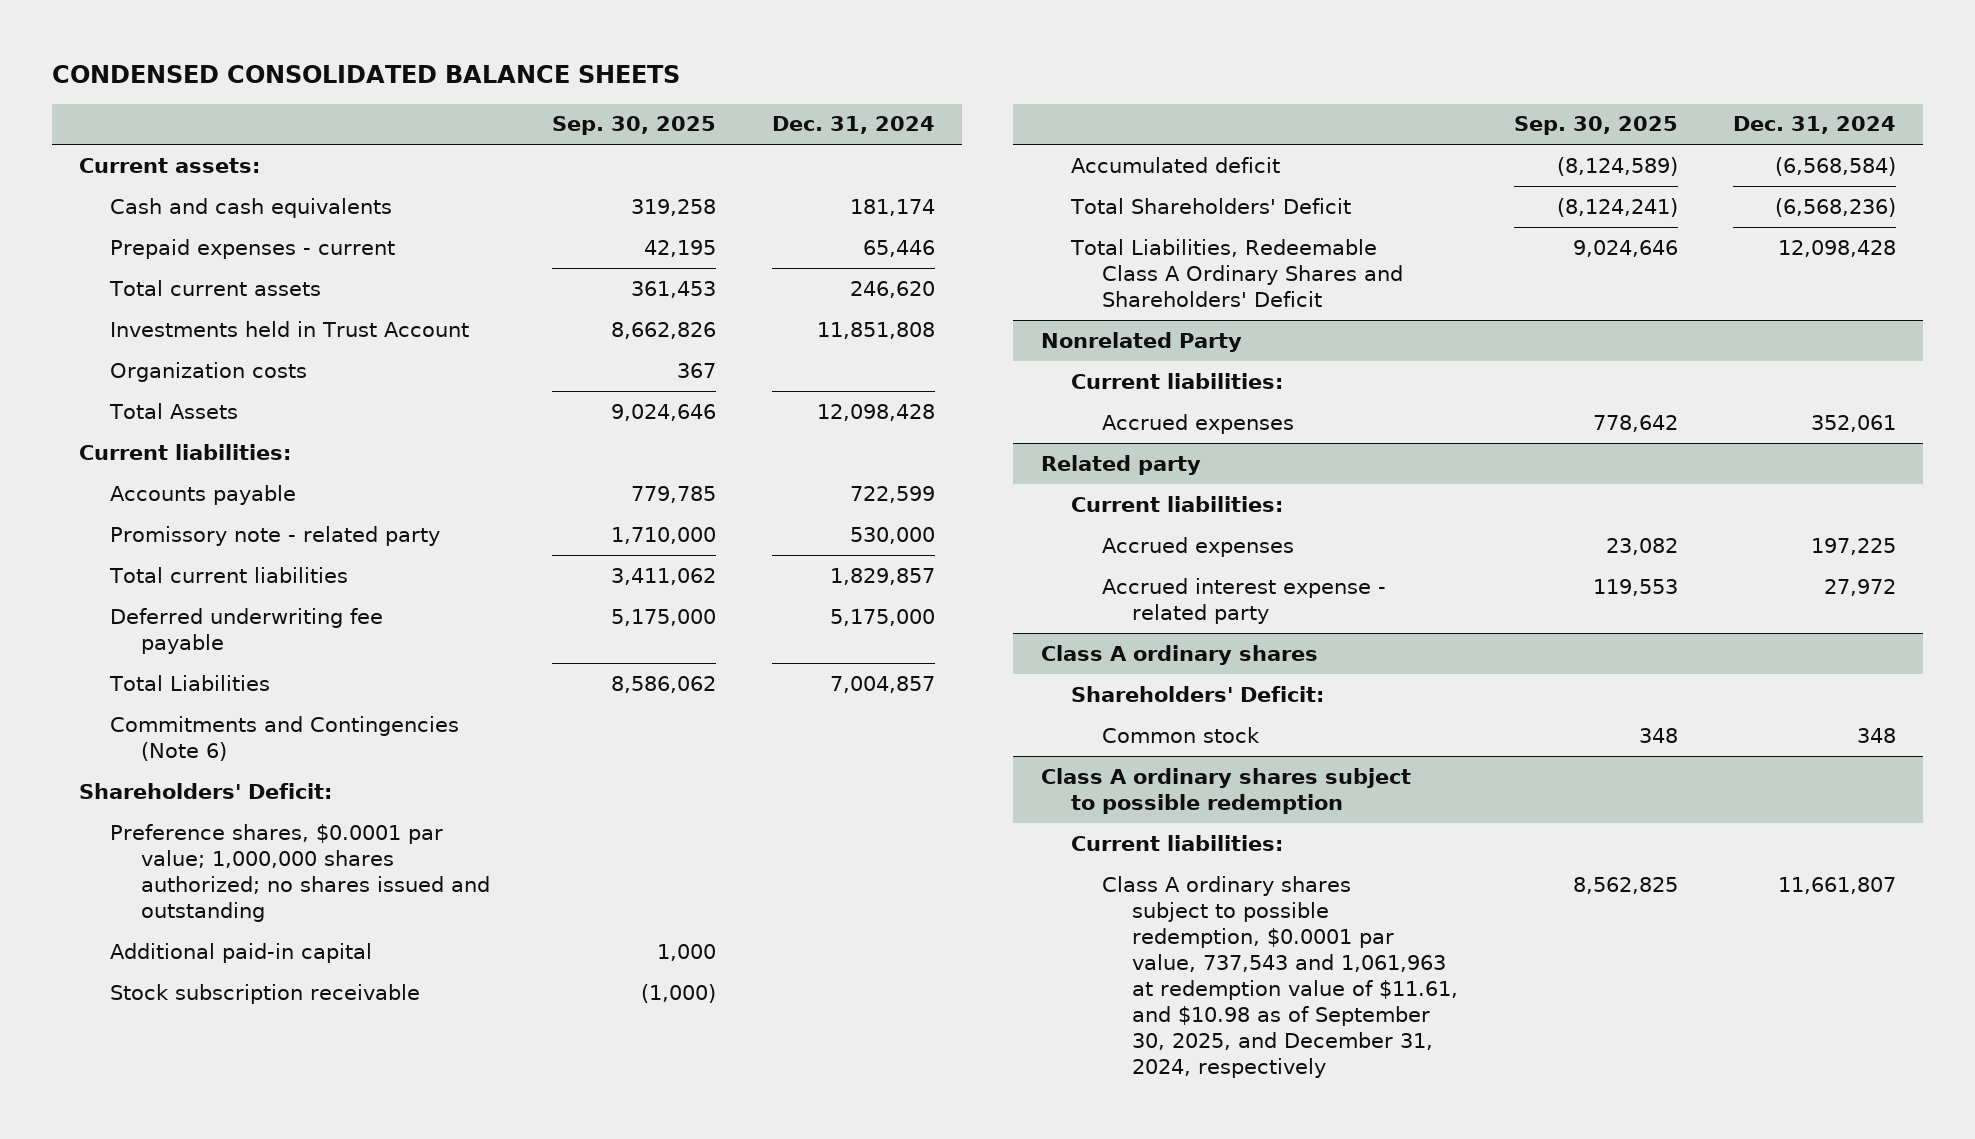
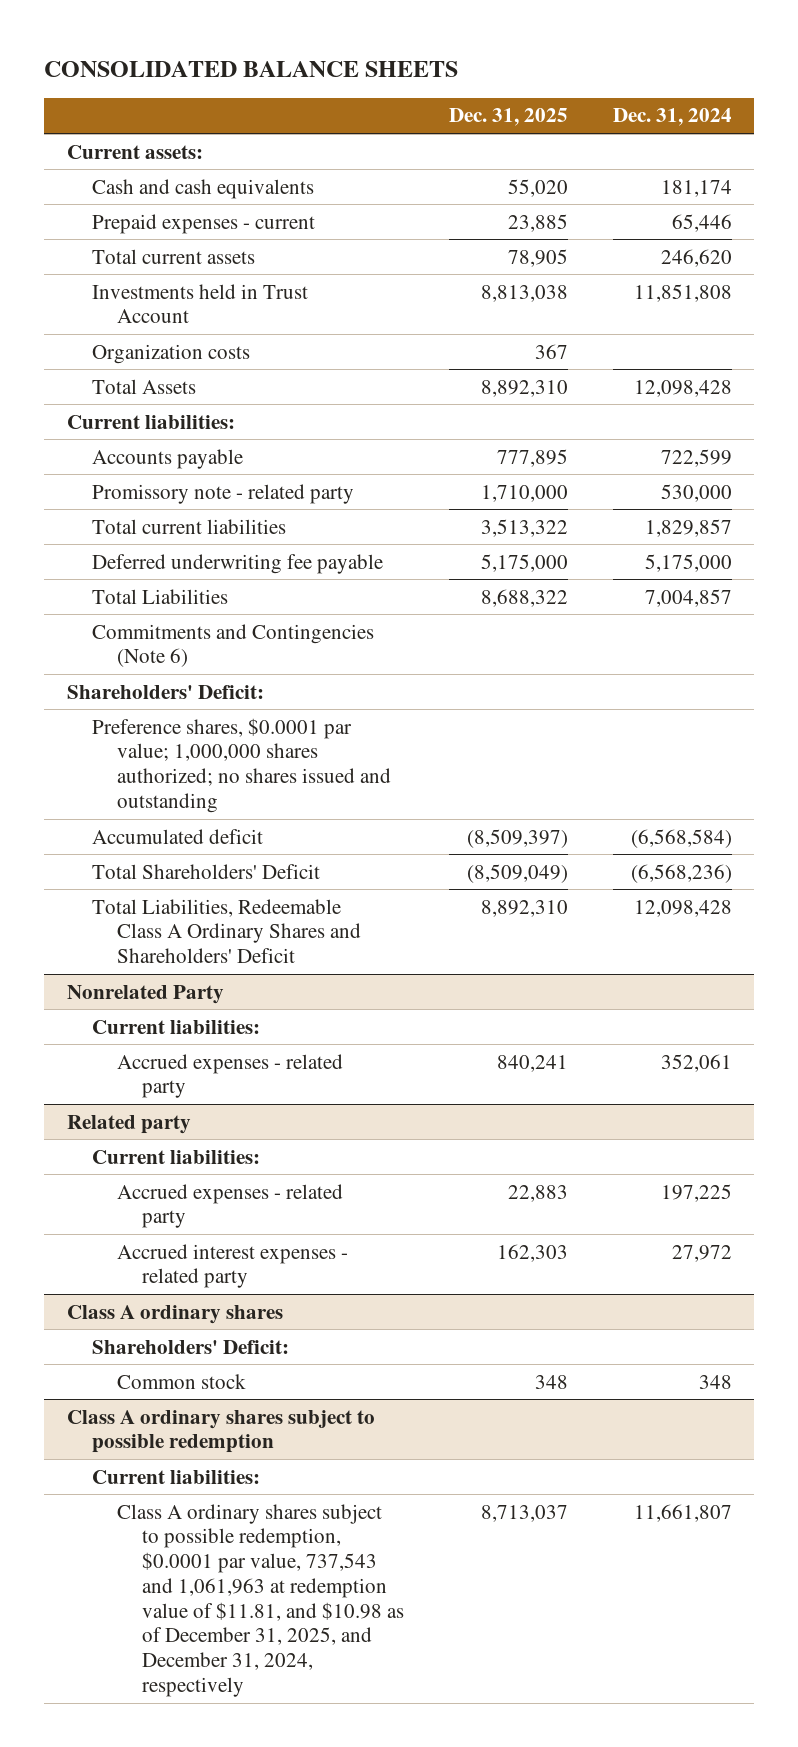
[51,65,680,84] CONDENSED CONSOLIDATED BALANCE SHEETS -> [44,60,459,77] CONSOLIDATED BALANCE SHEETS
[552,116,717,136] Sep. 30, 2025 -> none
none -> [448,108,568,127] Dec. 31, 2025
[109,942,372,963] Additional paid-in capital -> none
[109,983,420,1004] Stock subscription receivable -> none
[1101,413,1294,434] Accrued expenses -> [116,1053,343,1099] Accrued expenses - related party
[1101,536,1294,557] Accrued expenses -> [116,1183,343,1229] Accrued expenses - related party
[1101,577,1386,624] Accrued interest expense - related party -> [116,1243,348,1289] Accrued interest expenses - related party
[1101,875,1459,1078] Class A ordinary shares subject to possible redemption, $0.0001 par value, 737,543 and 1,061,963 at redemption value of $11.61, and $10.98 as of September 30, 2025, and December 31, 2024, respectively -> [116,1503,404,1697] Class A ordinary shares subject to possible redemption, $0.0001 par value, 737,543 and 1,061,963 at redemption value of $11.81, and $10.98 as of December 31, 2025, and December 31, 2024, respectively

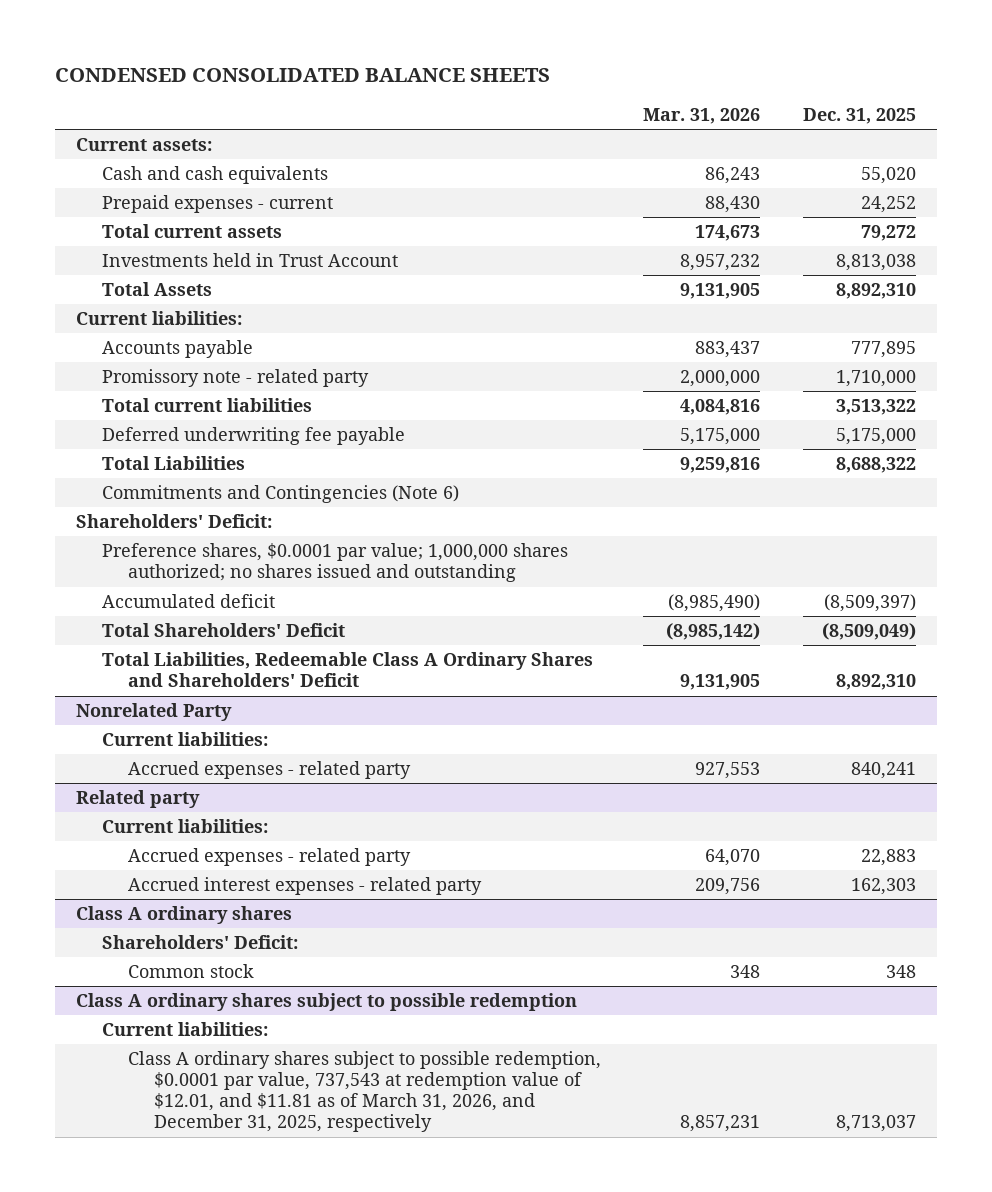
[44,60,459,77] CONSOLIDATED BALANCE SHEETS -> [54,68,550,83] CONDENSED CONSOLIDATED BALANCE SHEETS
[612,108,732,127] Dec. 31, 2024 -> none
none -> [643,108,761,125] Mar. 31, 2026
[507,213,568,232] 23,885 -> [860,196,916,214] 24,252
[507,248,568,267] 78,905 -> [860,225,916,242] 79,272
[91,343,250,364] Organization costs -> none
[116,1503,404,1697] Class A ordinary shares subject to possible redemption, $0.0001 par value, 737,543 and 1,061,963 at redemption value of $11.81, and $10.98 as of December 31, 2025, and December 31, 2024, respectively -> [127,1051,601,1133] Class A ordinary shares subject to possible redemption, $0.0001 par value, 737,543 at redemption value of $12.01, and $11.81 as of March 31, 2026, and December 31, 2025, respectively

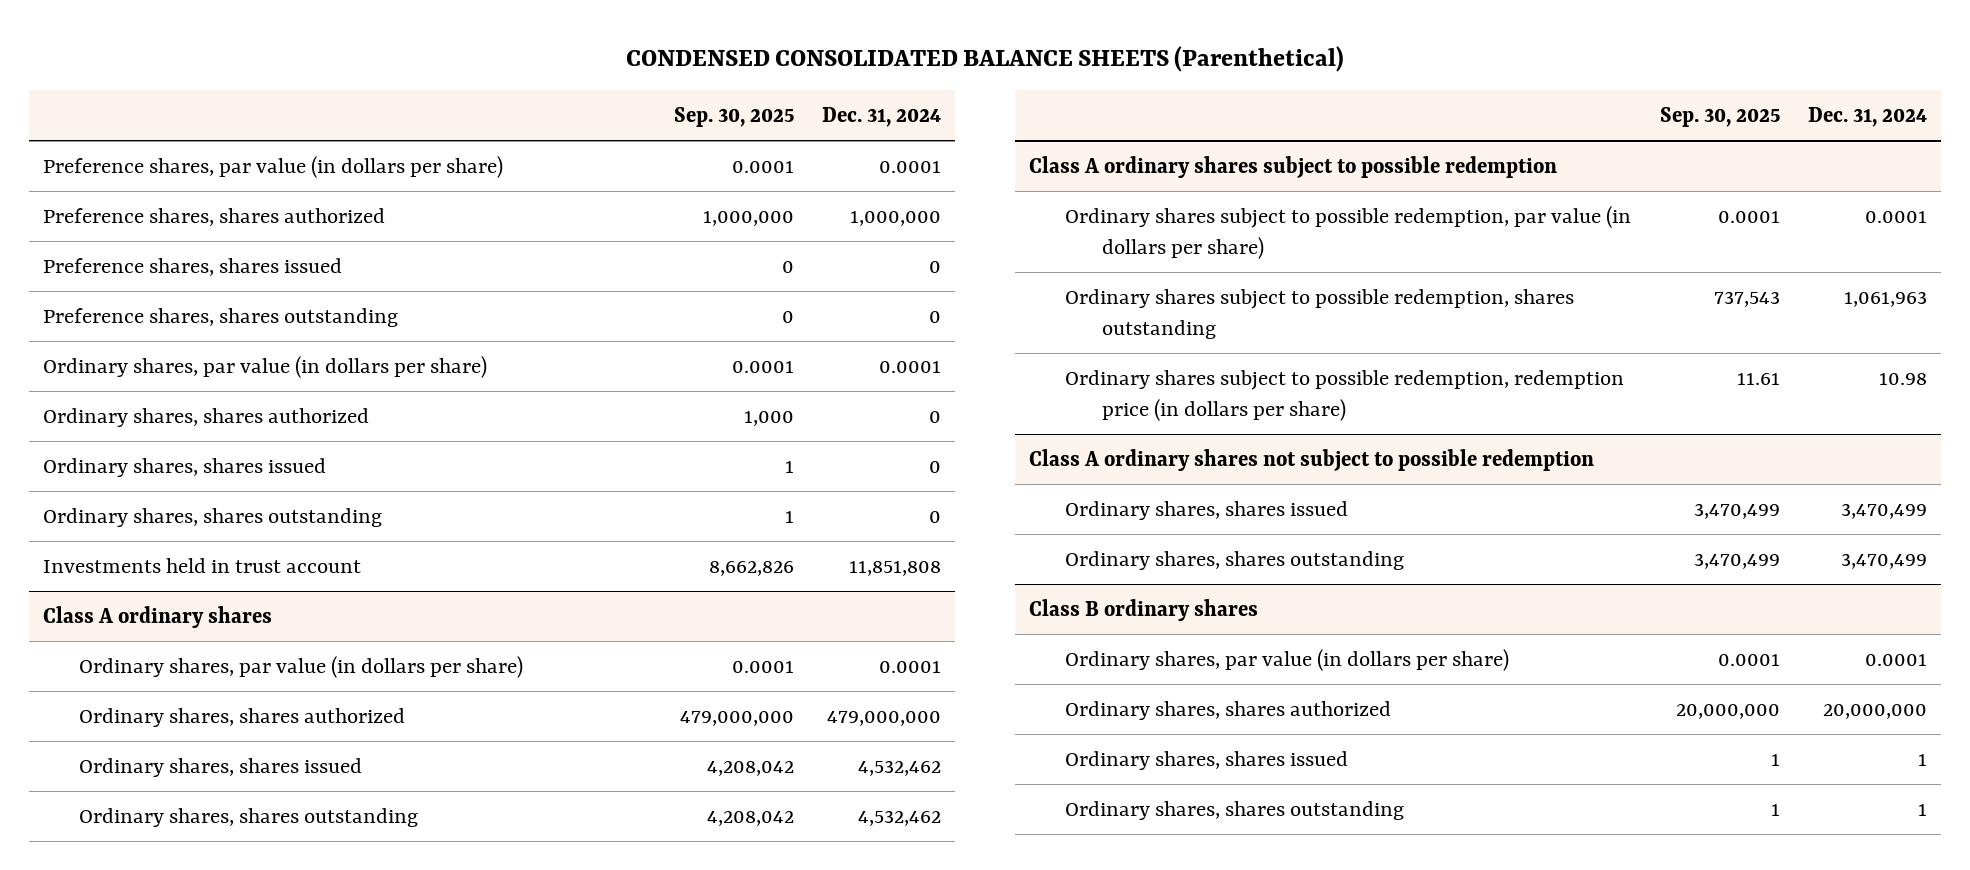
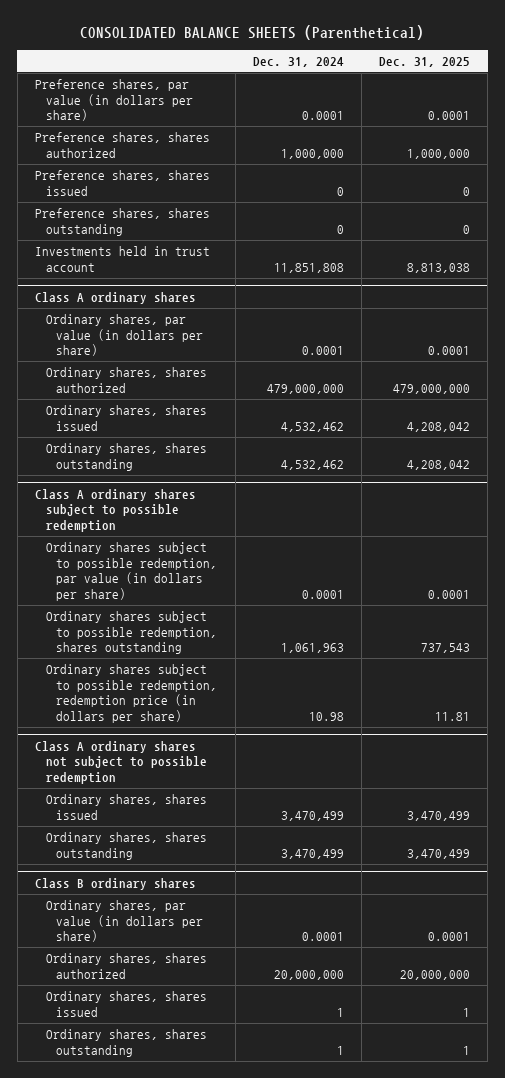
[626,46,1345,73] CONDENSED CONSOLIDATED BALANCE SHEETS (Parenthetical) -> [80,25,425,41] CONSOLIDATED BALANCE SHEETS (Parenthetical)
[673,107,794,128] Sep. 30, 2025 -> none
none -> [378,56,470,67] Dec. 31, 2025
[43,355,488,378] Ordinary shares, par value (in dollars per share) -> none
[43,407,370,427] Ordinary shares, shares authorized -> none
[43,457,327,477] Ordinary shares, shares issued -> none
[43,507,383,527] Ordinary shares, shares outstanding -> none

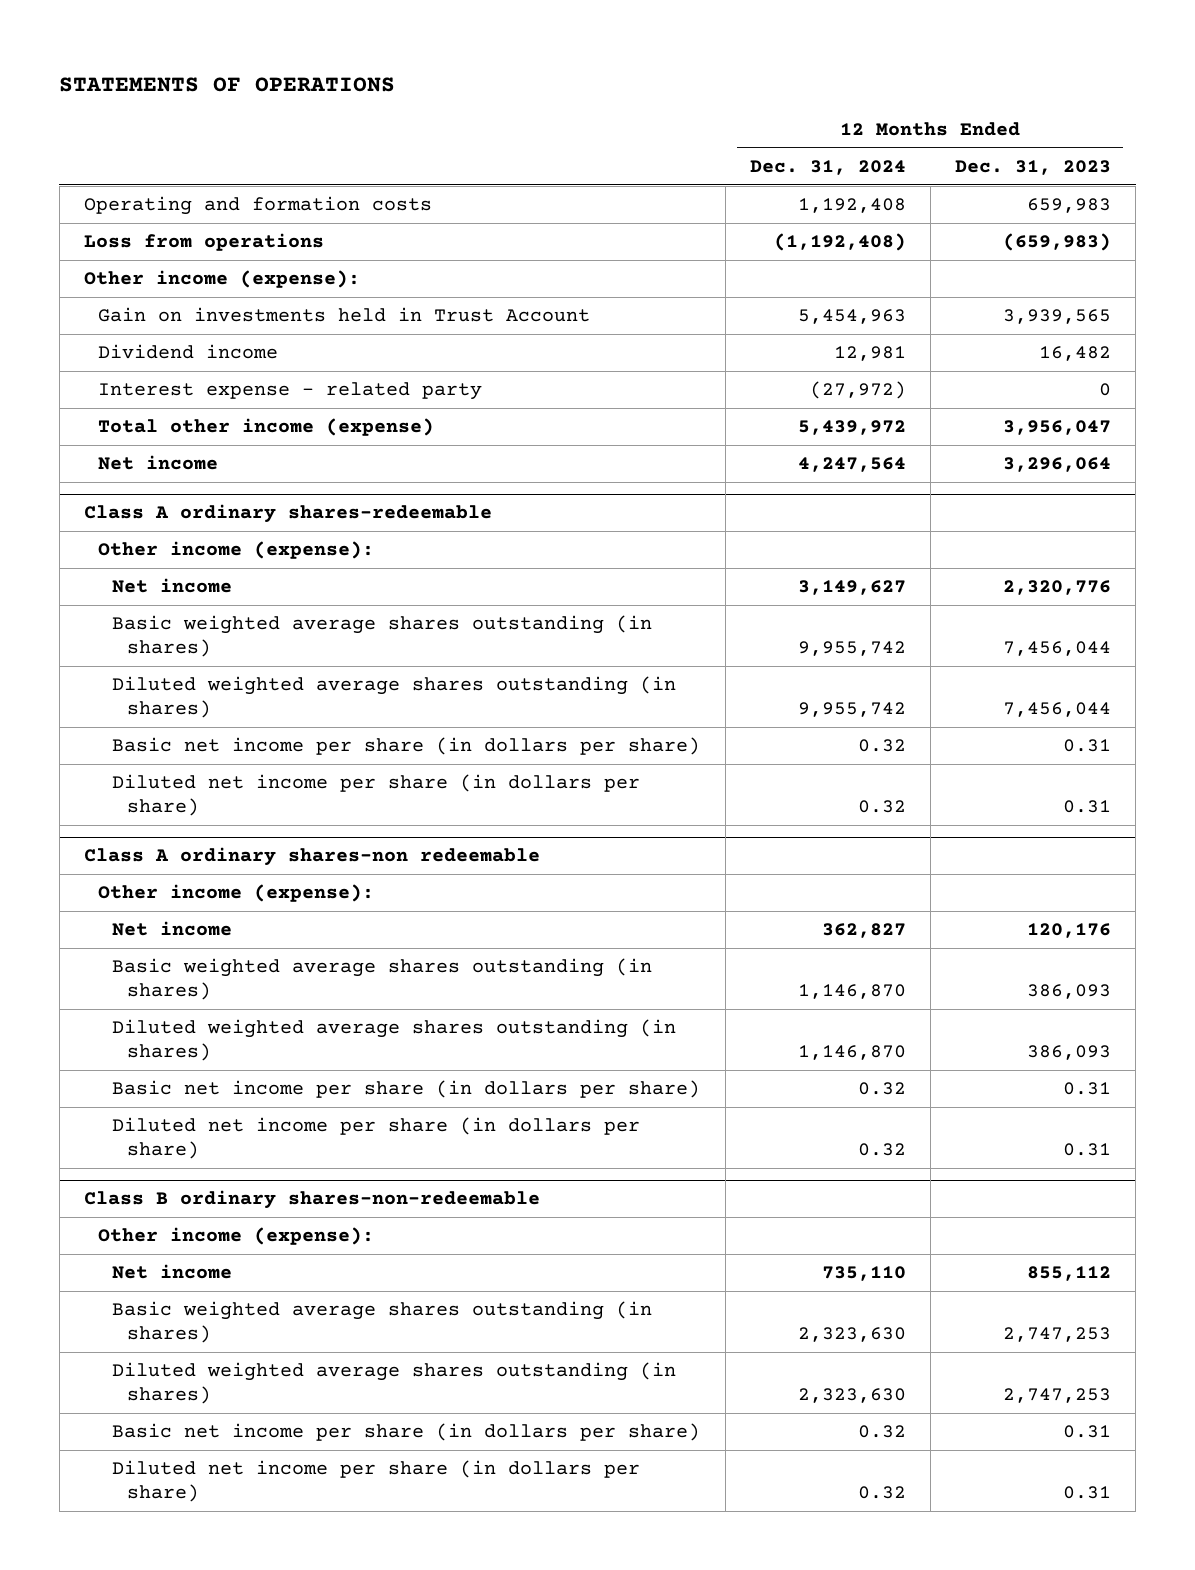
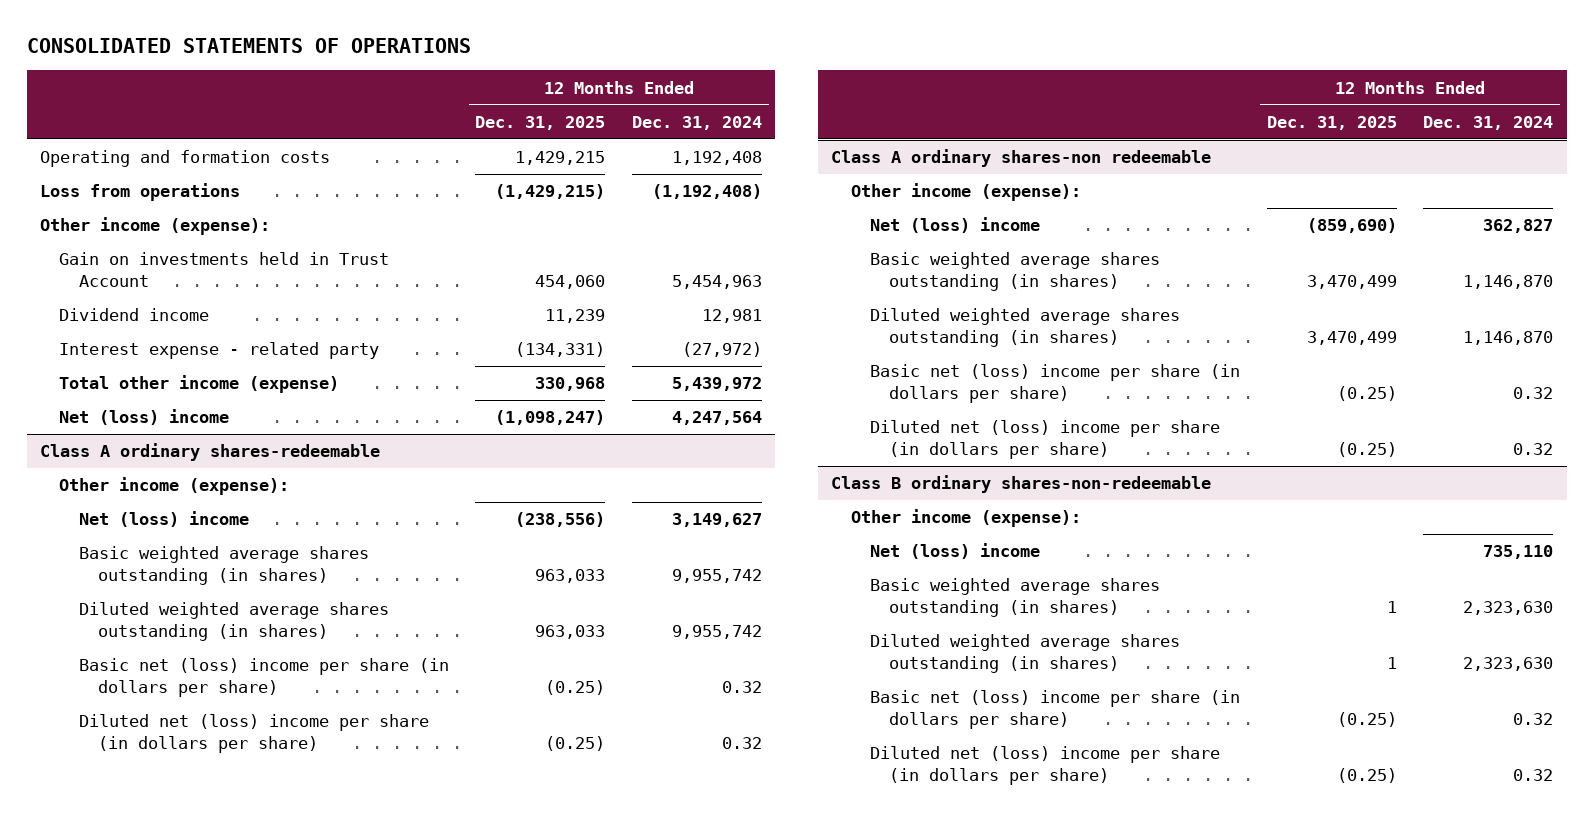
[59,76,396,92] STATEMENTS OF OPERATIONS -> [26,38,471,54] CONSOLIDATED STATEMENTS OF OPERATIONS
[955,160,1112,176] Dec. 31, 2023 -> none
none -> [475,115,606,130] Dec. 31, 2025
[98,455,219,471] Net income -> [59,409,230,426] Net (loss) income
[112,578,233,594] Net income -> [78,511,249,528] Net (loss) income
[112,737,701,756] Basic net income per share (in dollars per share) -> [78,658,449,698] Basic net (loss) income per share (in dollars per share)
[112,774,641,817] Diluted net income per share (in dollars per share) -> [78,714,429,754] Diluted net (loss) income per share (in dollars per share)
[112,921,233,937] Net income -> [870,217,1041,234] Net (loss) income
[112,1080,701,1099] Basic net income per share (in dollars per share) -> [870,364,1241,404] Basic net (loss) income per share (in dollars per share)
[112,1117,641,1160] Diluted net income per share (in dollars per share) -> [870,420,1221,460] Diluted net (loss) income per share (in dollars per share)
[112,1264,233,1280] Net income -> [870,543,1041,560] Net (loss) income
[112,1423,701,1442] Basic net income per share (in dollars per share) -> [870,690,1241,730] Basic net (loss) income per share (in dollars per share)
[112,1460,641,1503] Diluted net income per share (in dollars per share) -> [870,746,1221,786] Diluted net (loss) income per share (in dollars per share)

